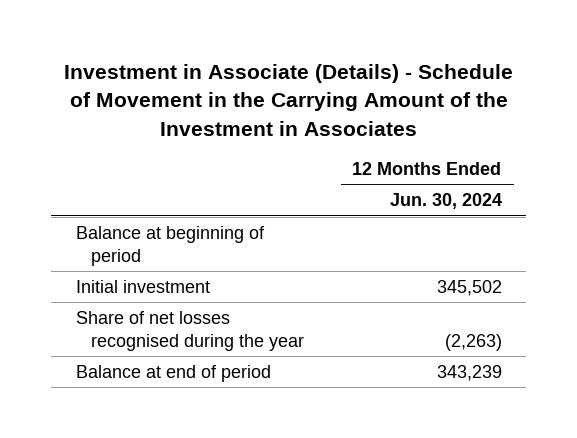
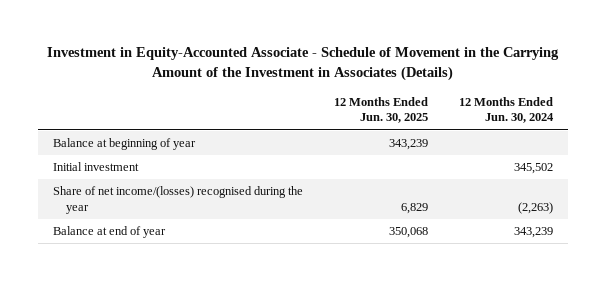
[63,64,513,136] Investment in Associate (Details) - Schedule of Movement in the Carrying Amount of the Investment in Associates -> [47,47,560,81] Investment in Equity-Accounted Associate - Schedule of Movement in the Carrying Amount of the Investment in Associates (Details)
none -> [334,96,429,124] 12 Months Ended Jun. 30, 2025
[75,225,265,266] Balance at beginning of period -> [53,138,197,151] Balance at beginning of year
[75,310,305,351] Share of net losses recognised during the year -> [53,186,304,214] Share of net income/(losses) recognised during the year
[75,364,271,382] Balance at end of period -> [53,226,167,239] Balance at end of year

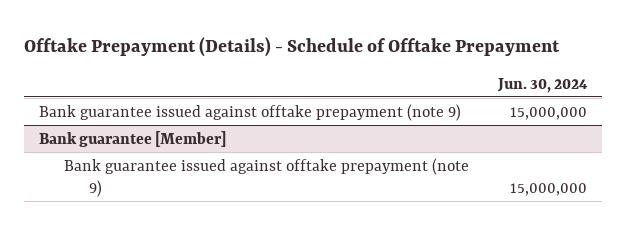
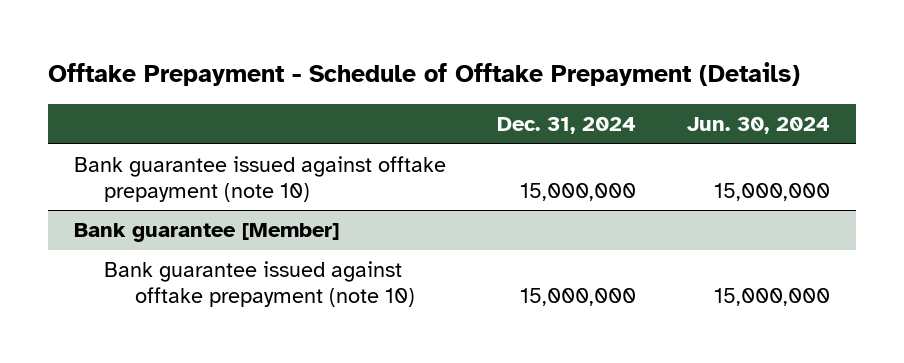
[23,36,560,57] Offtake Prepayment (Details) - Schedule of Offtake Prepayment -> [48,61,801,86] Offtake Prepayment - Schedule of Offtake Prepayment (Details)
none -> [496,117,636,135] Dec. 31, 2024
[38,103,461,121] Bank guarantee issued against offtake prepayment (note 9) -> [73,156,446,202] Bank guarantee issued against offtake prepayment (note 10)
[63,157,469,198] Bank guarantee issued against offtake prepayment (note 9) -> [104,261,416,307] Bank guarantee issued against offtake prepayment (note 10)

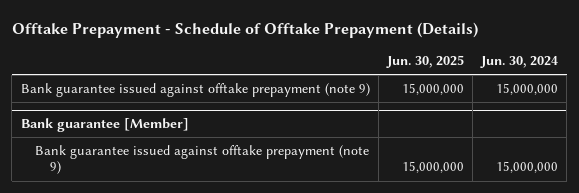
[496,117,636,135] Dec. 31, 2024 -> none
none -> [385,55,464,69] Jun. 30, 2025
[73,156,446,202] Bank guarantee issued against offtake prepayment (note 10) -> [20,83,370,98] Bank guarantee issued against offtake prepayment (note 9)
[104,261,416,307] Bank guarantee issued against offtake prepayment (note 10) -> [35,145,370,175] Bank guarantee issued against offtake prepayment (note 9)

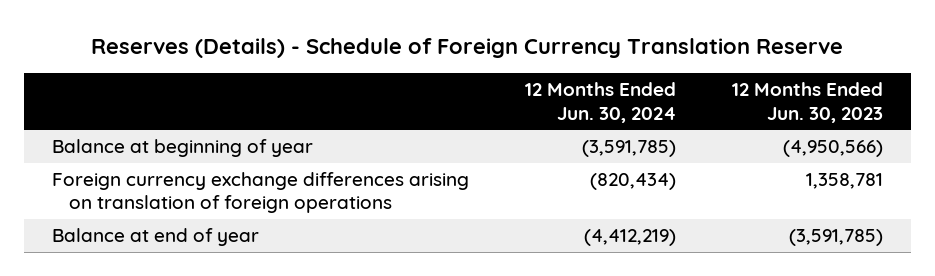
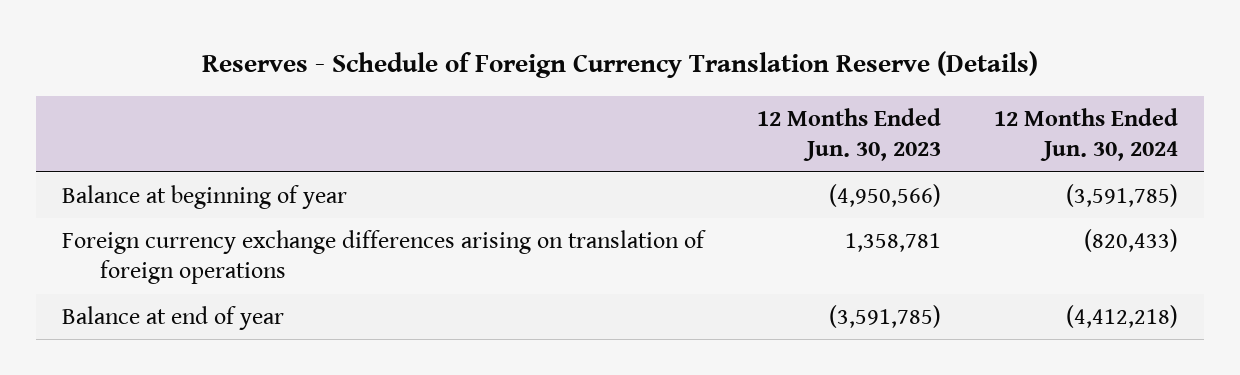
[91,37,844,58] Reserves (Details) - Schedule of Foreign Currency Translation Reserve -> [201,51,1038,79] Reserves - Schedule of Foreign Currency Translation Reserve (Details)
[589,173,676,191] (820,434) -> [1083,228,1178,252] (820,433)
[583,229,676,247] (4,412,219) -> [1065,304,1178,328] (4,412,218)

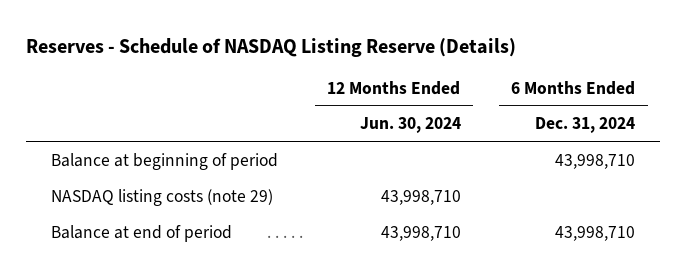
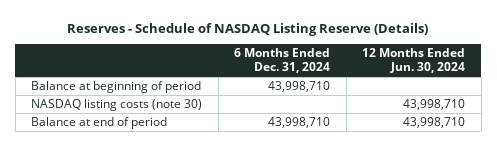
[50,188,273,206] NASDAQ listing costs (note 29) -> [31,98,203,111] NASDAQ listing costs (note 30)

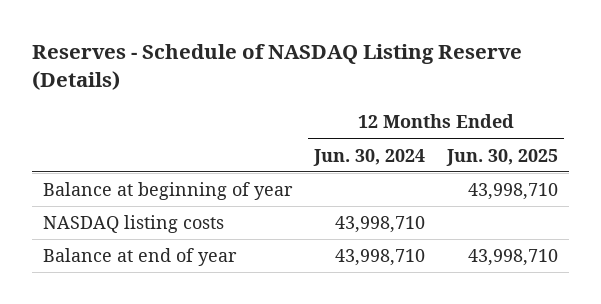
[234,48,331,74] 6 Months Ended Dec. 31, 2024 -> none
none -> [446,148,559,166] Jun. 30, 2025
[31,80,202,93] Balance at beginning of period -> [42,182,293,201] Balance at beginning of year
[31,98,203,111] NASDAQ listing costs (note 30) -> [42,215,224,234] NASDAQ listing costs
[31,116,168,129] Balance at end of period -> [42,248,237,267] Balance at end of year

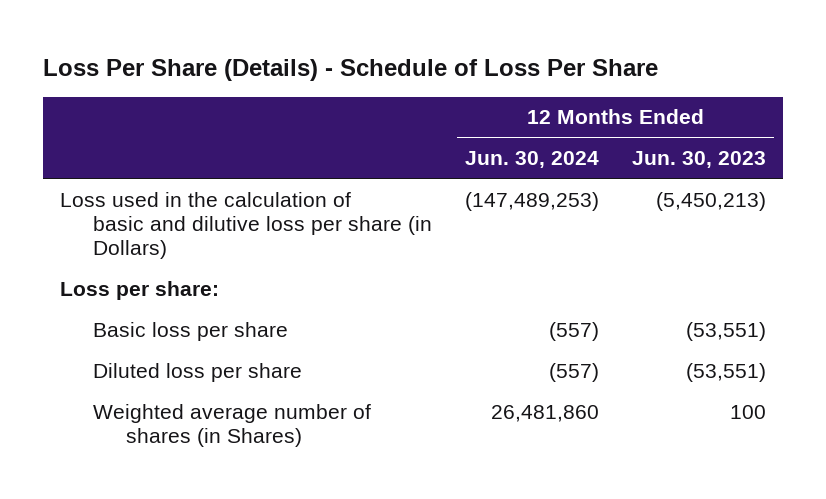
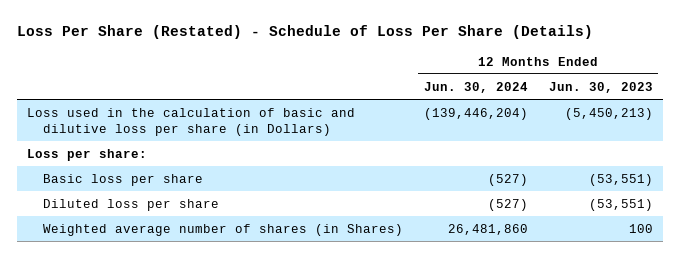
[43,58,659,81] Loss Per Share (Details) - Schedule of Loss Per Share -> [16,25,593,40] Loss Per Share (Restated) - Schedule of Loss Per Share (Details)
[464,191,599,211] (147,489,253) -> [423,107,528,120] (139,446,204)
[548,321,599,341] (557) -> [487,173,528,186] (527)
[548,362,599,382] (557) -> [487,198,528,211] (527)

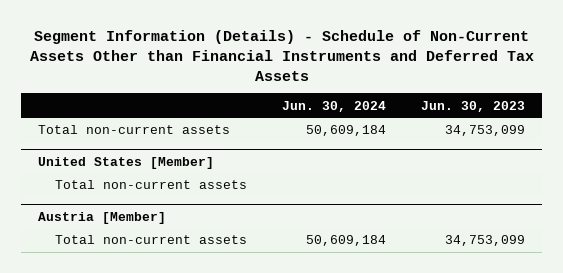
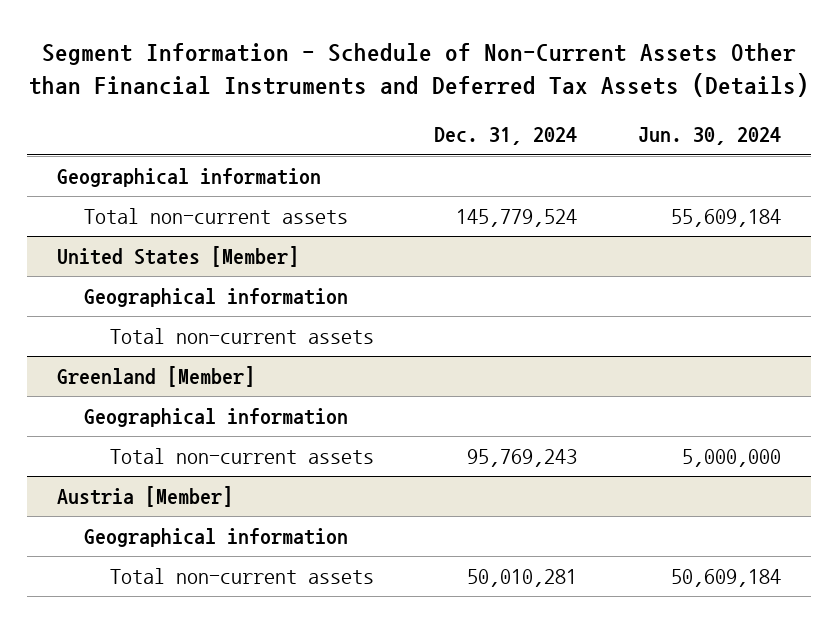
[29,29,534,81] Segment Information (Details) - Schedule of Non-Current Assets Other than Financial Instruments and Deferred Tax Assets -> [29,43,810,98] Segment Information - Schedule of Non-Current Assets Other than Financial Instruments and Deferred Tax Assets (Details)
[421,100,526,112] Jun. 30, 2023 -> none
none -> [434,127,578,146] Dec. 31, 2024
none -> [57,167,322,187] Geographical information
[306,125,387,137] 50,609,184 -> [670,208,781,227] 55,609,184
none -> [83,287,348,307] Geographical information
none -> [57,365,256,387] Greenland [Member]
none -> [83,407,348,427] Geographical information
none -> [109,447,374,464] Total non-current assets
none -> [83,527,348,547] Geographical information

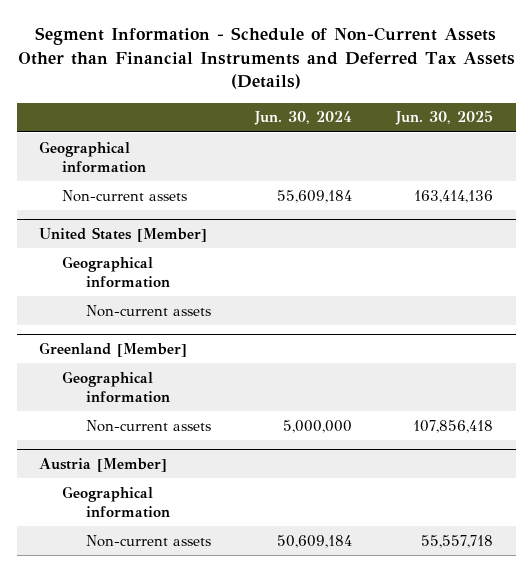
[434,127,578,146] Dec. 31, 2024 -> none
none -> [395,110,494,126] Jun. 30, 2025
[83,207,348,224] Total non-current assets -> [62,189,188,202] Non-current assets
[109,327,374,344] Total non-current assets -> [85,304,211,317] Non-current assets
[109,447,374,464] Total non-current assets -> [85,419,211,432] Non-current assets
[109,567,374,584] Total non-current assets -> [85,534,211,547] Non-current assets

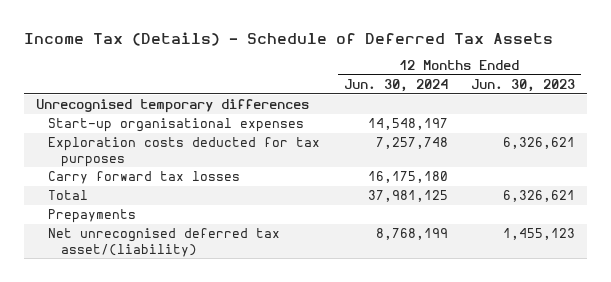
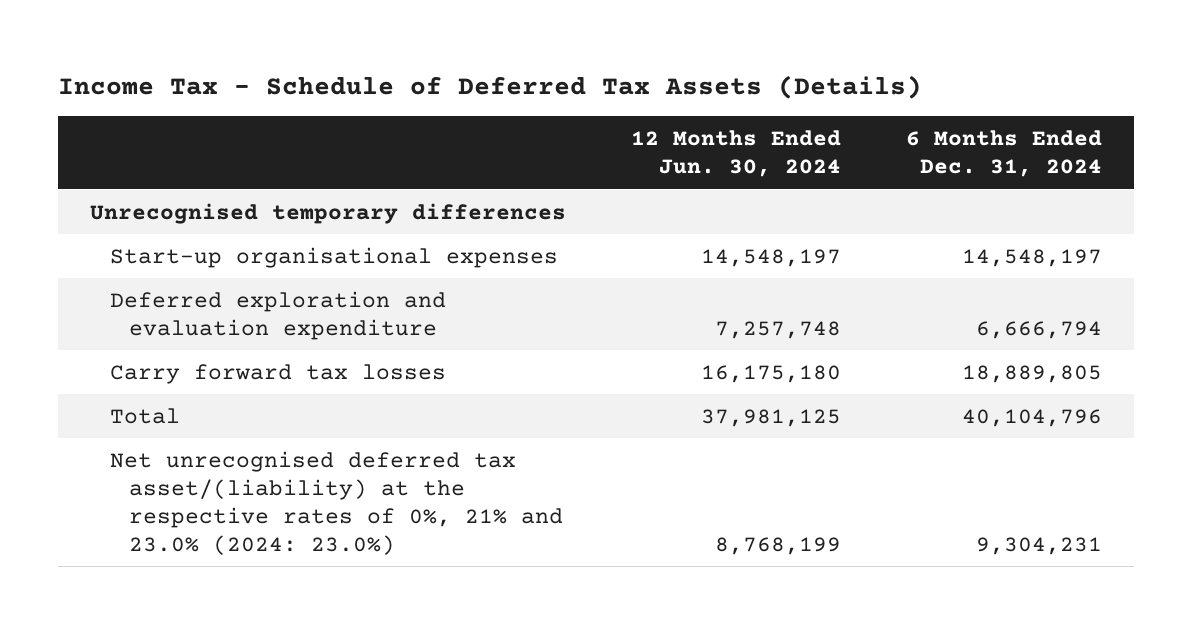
[24,31,554,46] Income Tax (Details) - Schedule of Deferred Tax Assets -> [58,74,923,99] Income Tax - Schedule of Deferred Tax Assets (Details)
[470,79,575,93] Jun. 30, 2023 -> none
none -> [906,130,1103,178] 6 Months Ended Dec. 31, 2024
[48,137,321,167] Exploration costs deducted for tax purposes -> [109,290,446,340] Deferred exploration and evaluation expenditure
[48,209,137,224] Prepayments -> none
[48,228,281,257] Net unrecognised deferred tax asset/(liability) -> [109,450,563,555] Net unrecognised deferred tax asset/(liability) at the respective rates of 0%, 21% and 23.0% (2024: 23.0%)

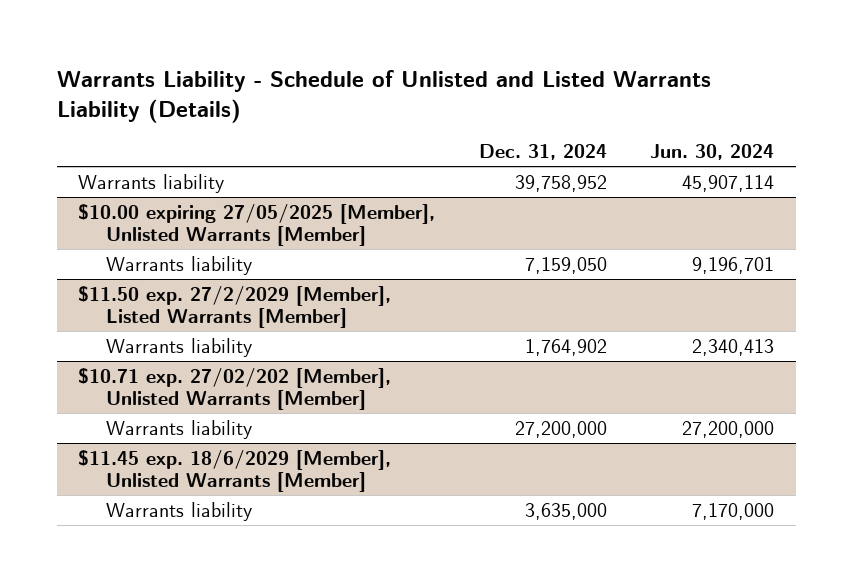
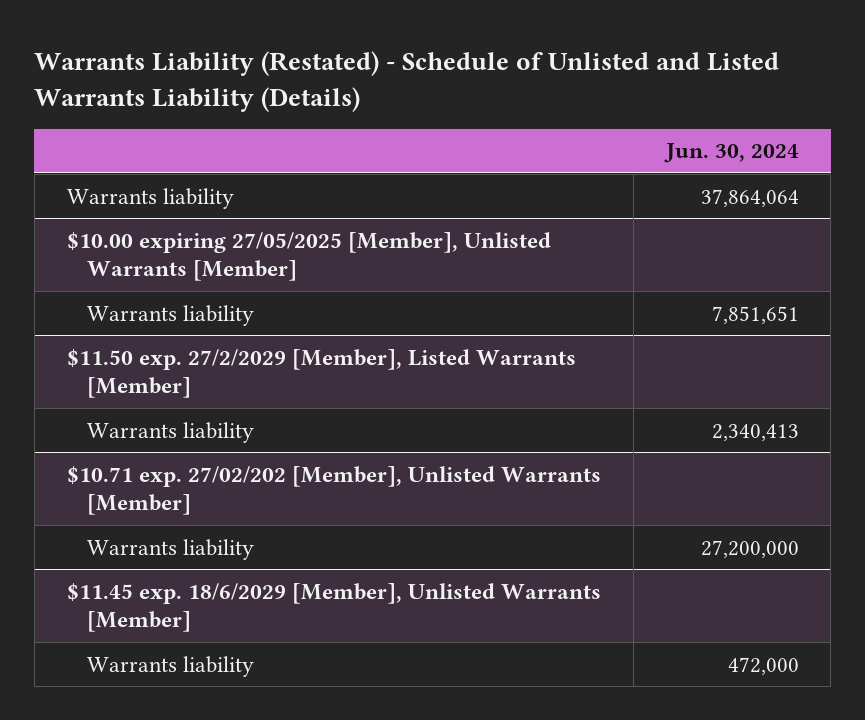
[56,69,711,123] Warrants Liability - Schedule of Unlisted and Listed Warrants Liability (Details) -> [34,50,780,112] Warrants Liability (Restated) - Schedule of Unlisted and Listed Warrants Liability (Details)
[478,143,607,160] Dec. 31, 2024 -> none
[682,174,775,192] 45,907,114 -> [700,188,799,207] 37,864,064
[692,256,775,274] 9,196,701 -> [711,305,799,324] 7,851,651
[692,502,775,520] 7,170,000 -> [727,656,799,675] 472,000

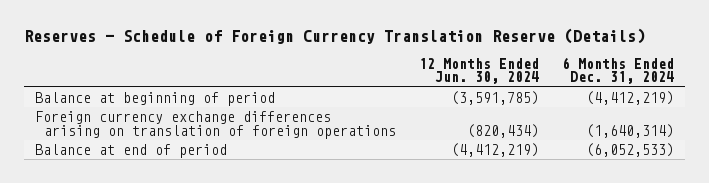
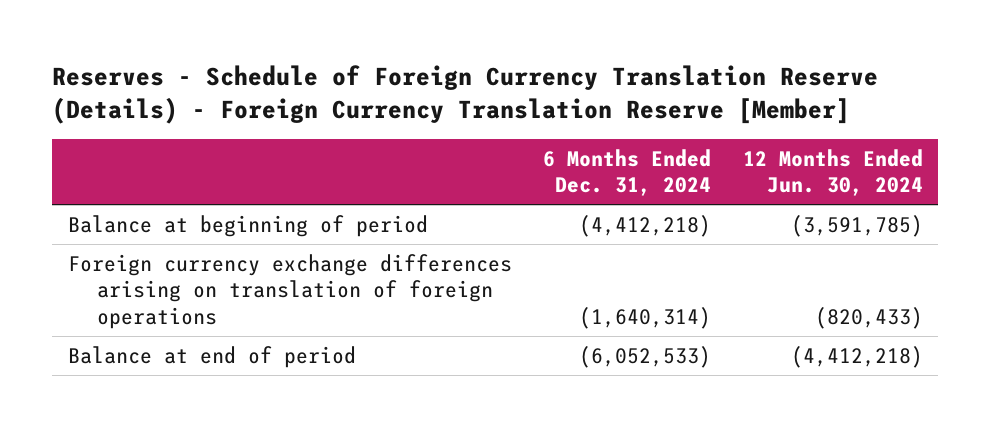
[23,28,645,45] Reserves - Schedule of Foreign Currency Translation Reserve (Details) -> [51,64,878,124] Reserves - Schedule of Foreign Currency Translation Reserve (Details) - Foreign Currency Translation Reserve [Member]
[585,90,674,105] (4,412,219) -> [579,214,712,237] (4,412,218)
[466,123,539,138] (820,434) -> [814,306,923,329] (820,433)
[450,142,539,157] (4,412,219) -> [790,345,923,368] (4,412,218)

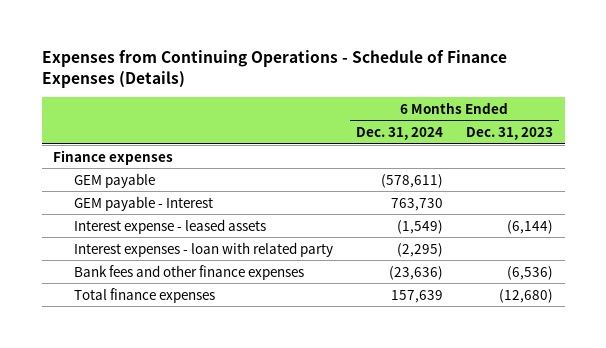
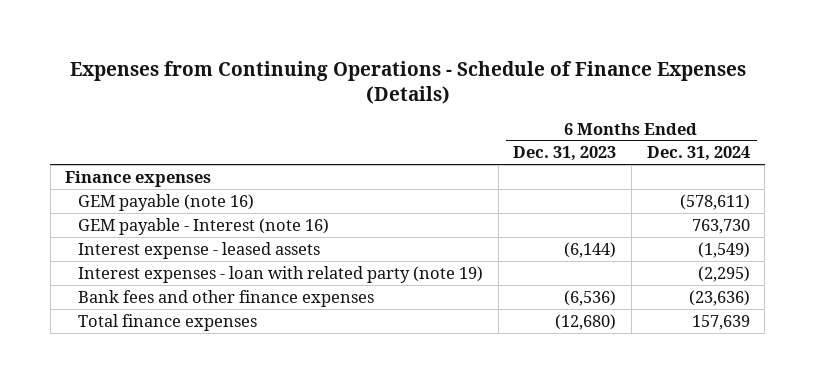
[73,172,155,188] GEM payable -> [77,193,254,211] GEM payable (note 16)
[73,195,213,211] GEM payable - Interest -> [77,217,329,235] GEM payable - Interest (note 16)
[73,241,333,257] Interest expenses - loan with related party -> [77,265,483,283] Interest expenses - loan with related party (note 19)

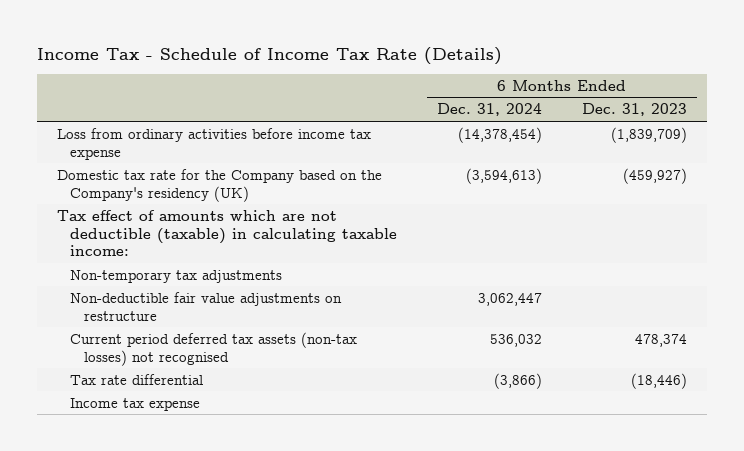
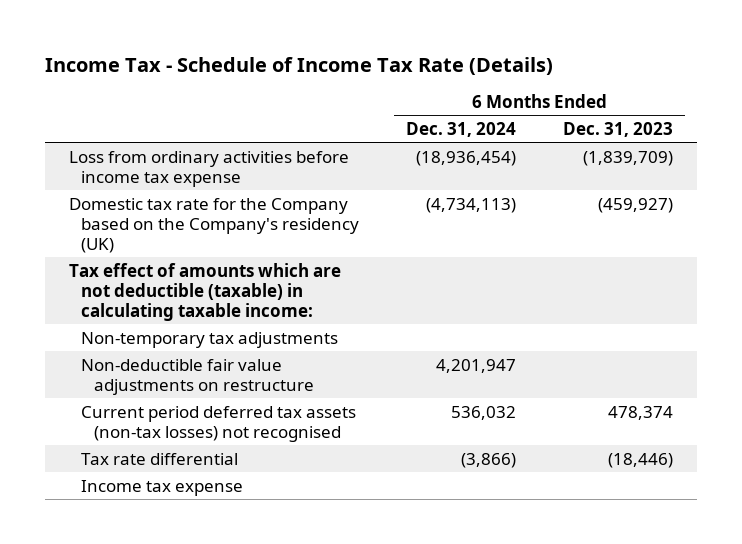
[458,126,543,143] (14,378,454) -> [416,150,517,166] (18,936,454)
[466,167,543,184] (3,594,613) -> [426,197,517,213] (4,734,113)
[478,292,543,306] 3,062,447 -> [436,358,517,373] 4,201,947

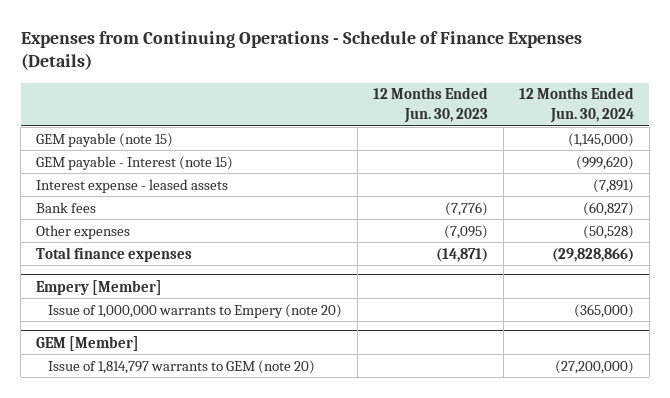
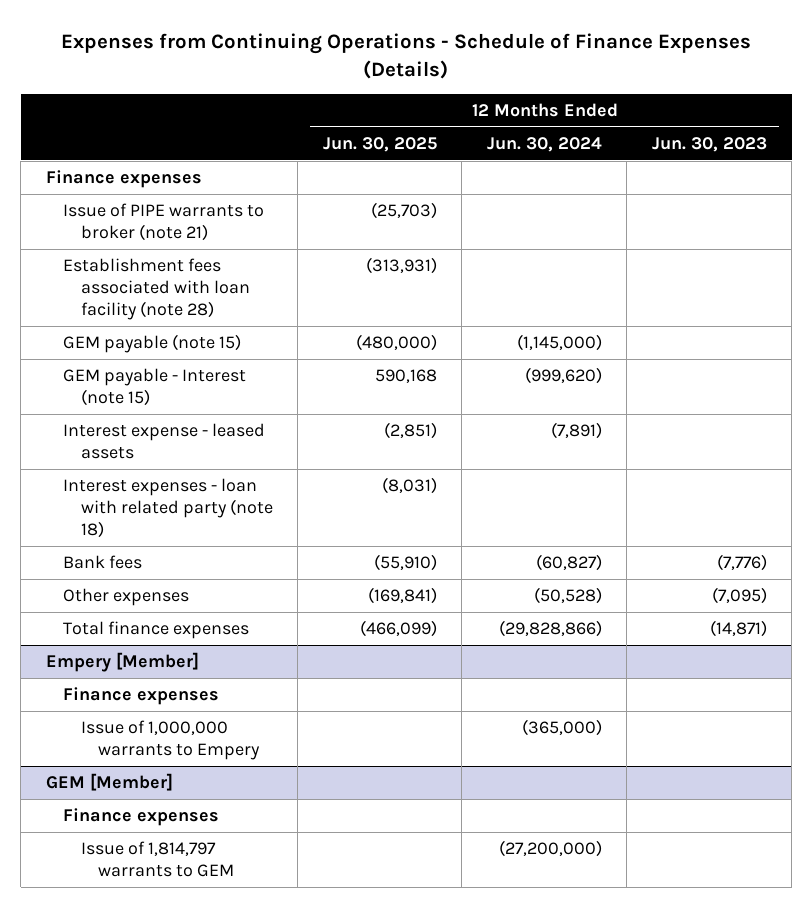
none -> [322,136,437,152] Jun. 30, 2025
none -> [45,170,202,189] Finance expenses
none -> [63,203,265,242] Issue of PIPE warrants to broker (note 21)
none -> [63,258,250,321] Establishment fees associated with loan facility (note 28)
none -> [63,478,273,539] Interest expenses - loan with related party (note 18)
none -> [63,687,220,706] Finance expenses
[48,303,343,318] Issue of 1,000,000 warrants to Empery (note 20) -> [80,720,260,761] Issue of 1,000,000 warrants to Empery
none -> [63,808,220,827] Finance expenses
[48,359,316,374] Issue of 1,814,797 warrants to GEM (note 20) -> [80,841,234,878] Issue of 1,814,797 warrants to GEM

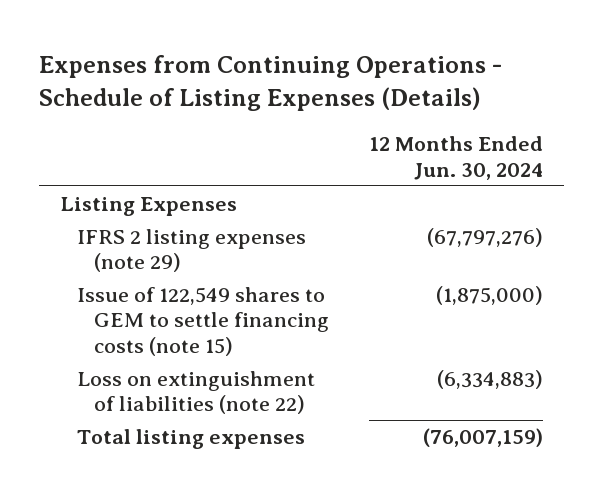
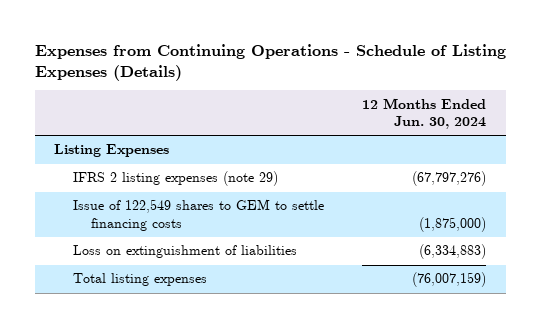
[76,286,329,357] Issue of 122,549 shares to GEM to settle financing costs (note 15) -> [72,199,324,231] Issue of 122,549 shares to GEM to settle financing costs
[76,370,315,415] Loss on extinguishment of liabilities (note 22) -> [72,245,297,259] Loss on extinguishment of liabilities

